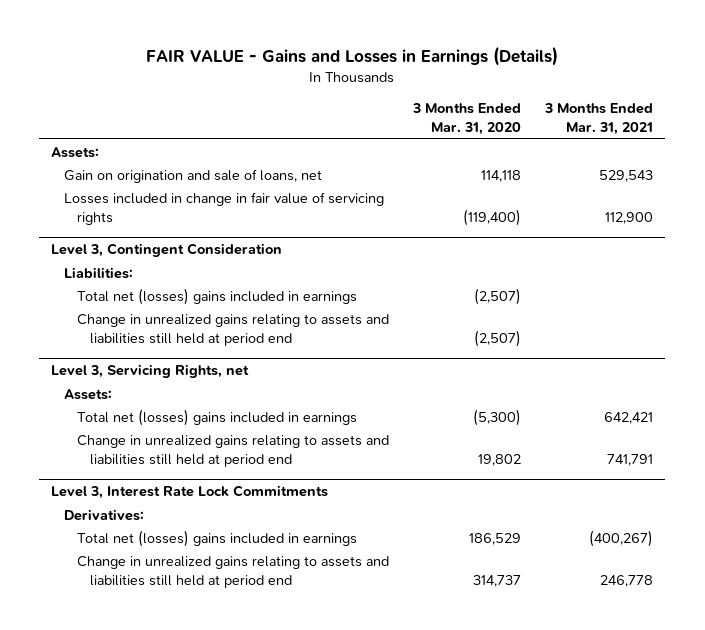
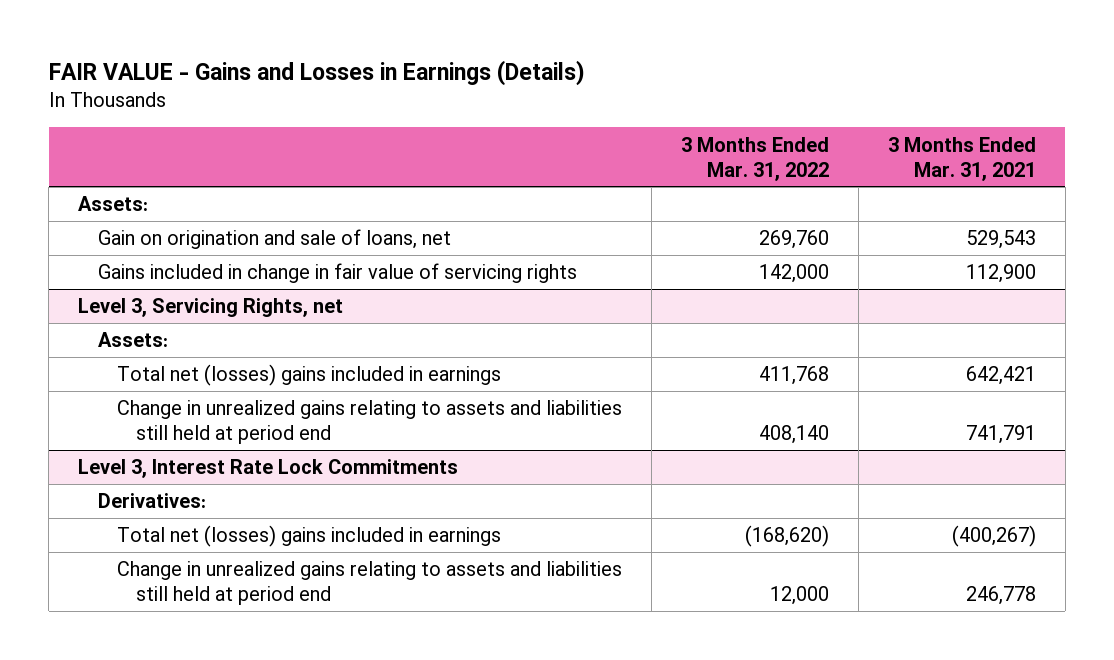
[412,103,522,136] 3 Months Ended Mar. 31, 2020 -> none
none -> [680,136,829,181] 3 Months Ended Mar. 31, 2022
[51,243,283,258] Level 3, Contingent Consideration -> none
[64,266,134,279] Liabilities: -> none
[76,287,357,305] Total net (losses) gains included in earnings -> none
[76,313,389,346] Change in unrealized gains relating to assets and liabilities still held at period end -> none
[64,191,385,225] Losses included in change in fair value of servicing rights -> [97,263,577,284] Gains included in change in fair value of servicing rights

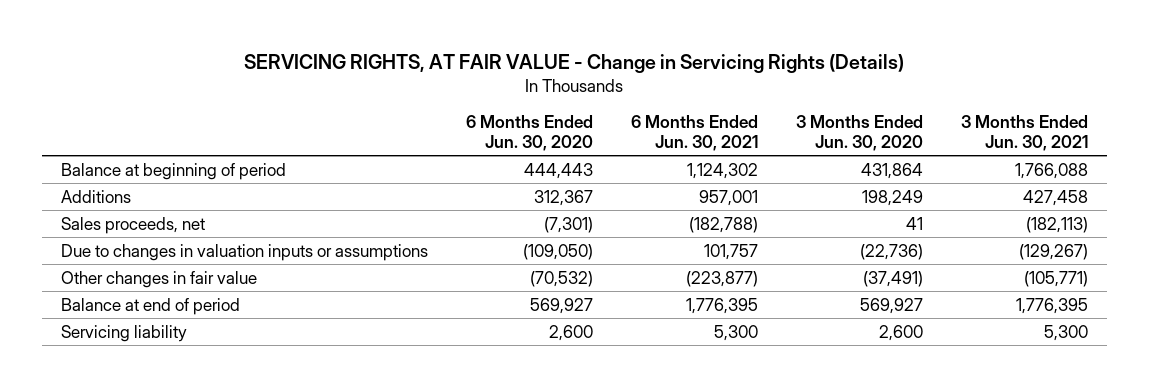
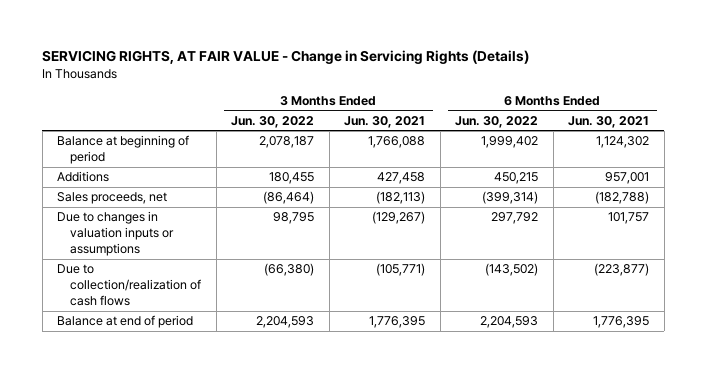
[466,115,594,152] 6 Months Ended Jun. 30, 2020 -> none
[795,115,923,152] 3 Months Ended Jun. 30, 2020 -> none
none -> [231,115,315,128] Jun. 30, 2022
none -> [455,115,539,128] Jun. 30, 2022
[61,270,258,288] Other changes in fair value -> [57,264,202,306] Due to collection/realization of cash flows
[61,324,188,342] Servicing liability -> none

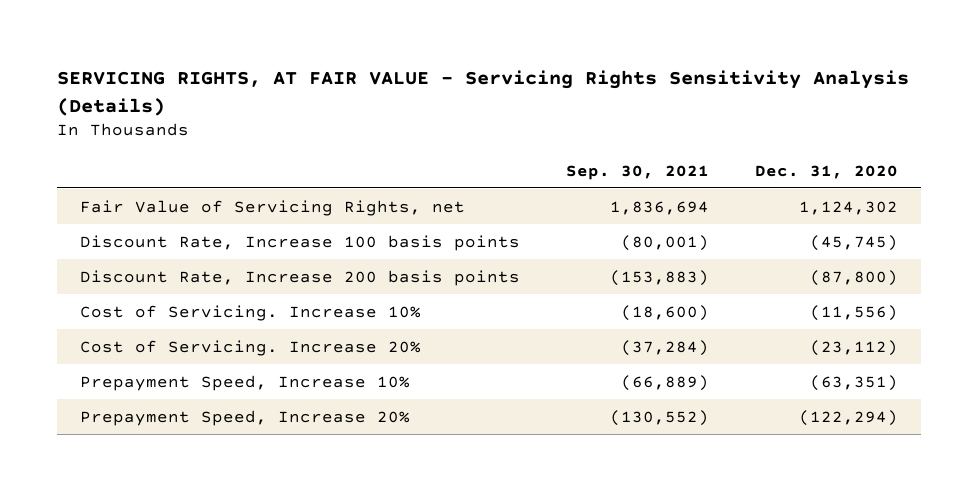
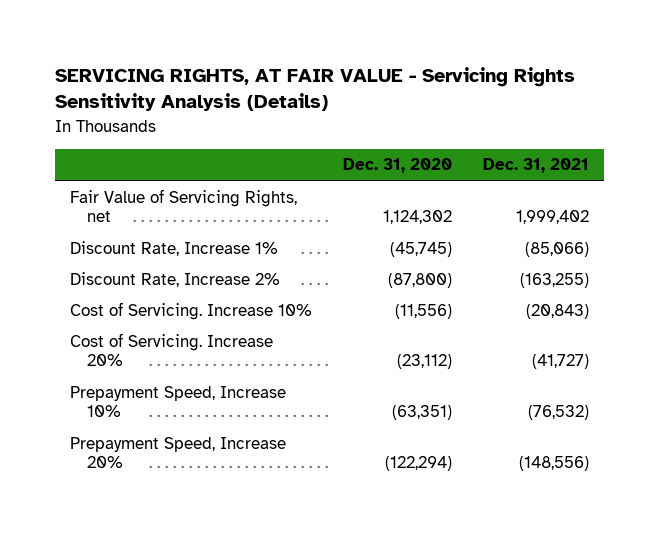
[565,164,709,180] Sep. 30, 2021 -> none
none -> [482,158,589,174] Dec. 31, 2021
[79,234,520,251] Discount Rate, Increase 100 basis points -> [70,240,279,256] Discount Rate, Increase 1%
[79,269,520,286] Discount Rate, Increase 200 basis points -> [70,271,281,287] Discount Rate, Increase 2%

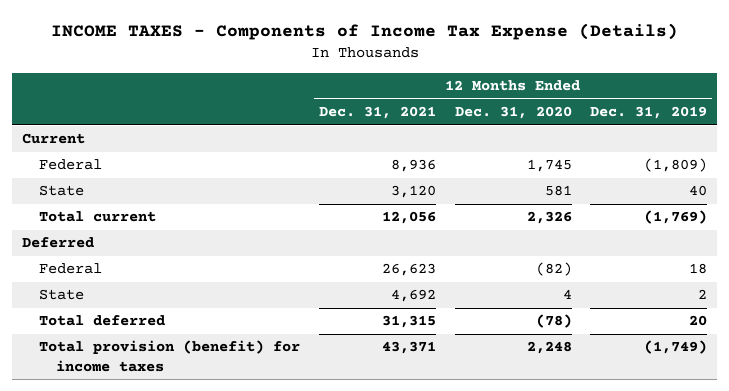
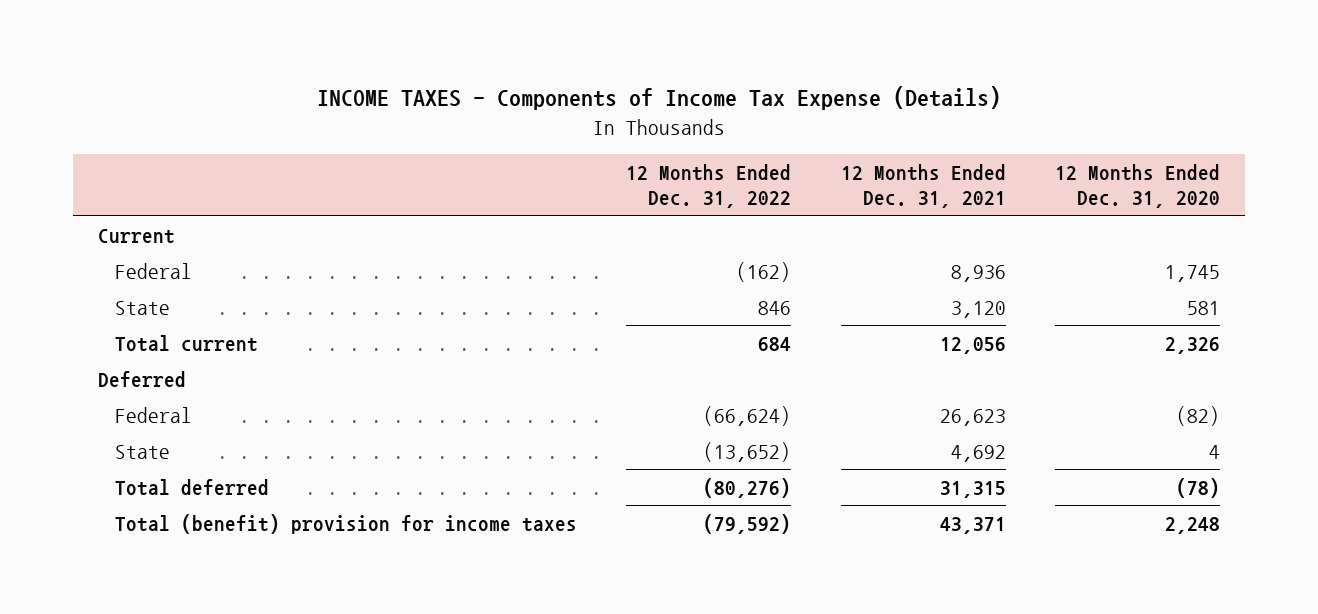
[590,106,708,120] Dec. 31, 2019 -> none
none -> [626,164,792,209] 12 Months Ended Dec. 31, 2022
[38,340,300,373] Total provision (benefit) for income taxes -> [114,513,577,534] Total (benefit) provision for income taxes

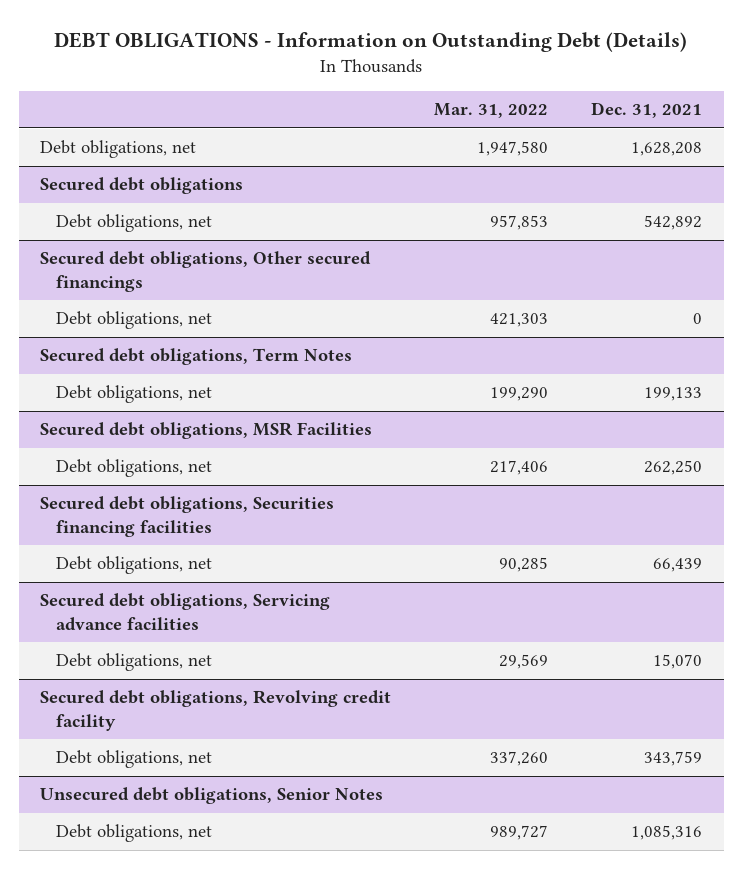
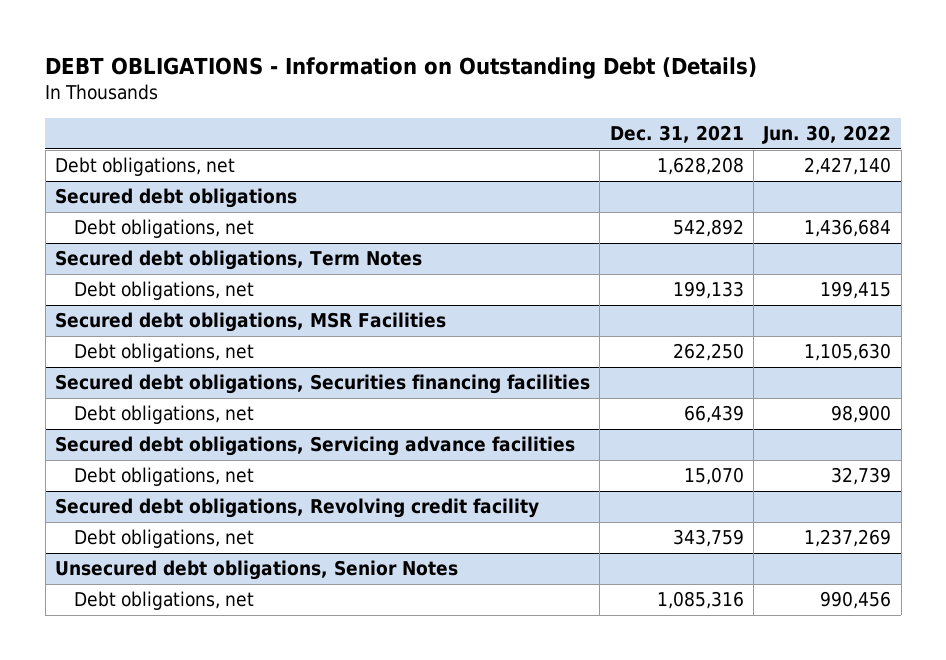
[434,103,549,119] Mar. 31, 2022 -> none
none -> [762,125,892,145] Jun. 30, 2022
[40,251,372,292] Secured debt obligations, Other secured financings -> none
[55,311,212,330] Debt obligations, net -> none

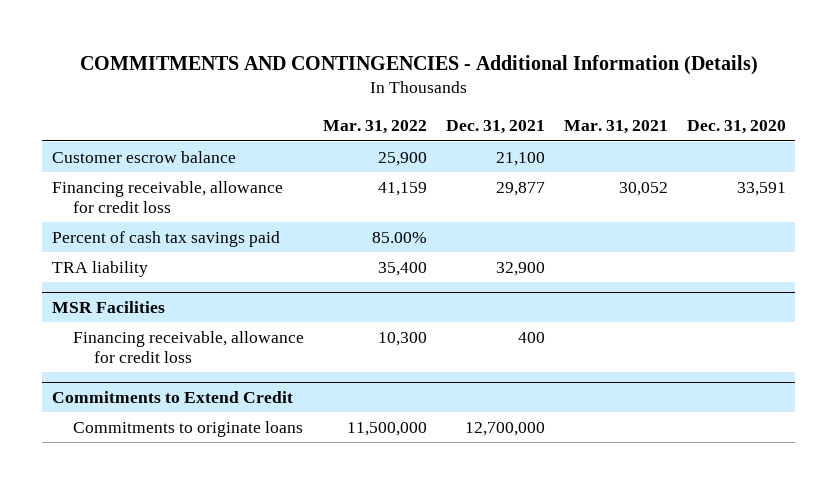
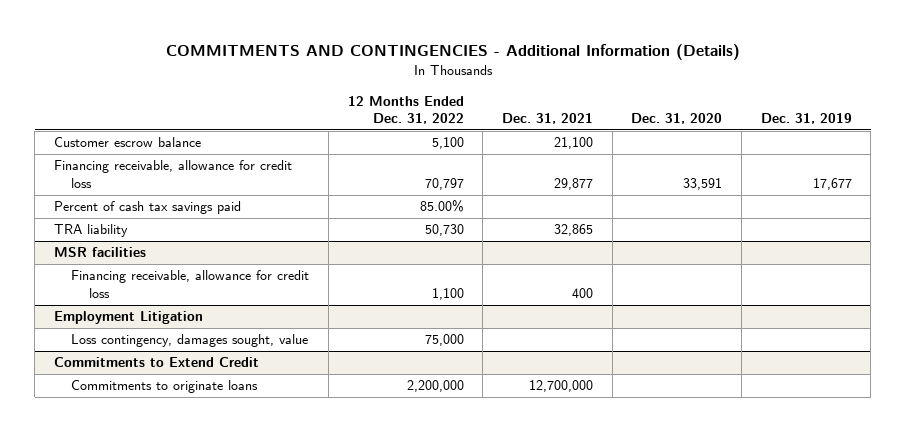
[322,120,427,135] Mar. 31, 2022 -> none
[563,120,668,135] Mar. 31, 2021 -> none
none -> [347,95,464,125] 12 Months Ended Dec. 31, 2022
none -> [760,113,852,125] Dec. 31, 2019
[495,261,545,276] 32,900 -> [553,224,593,237] 32,865
[51,300,165,313] MSR Facilities -> [54,247,147,258] MSR facilities
none -> [54,311,204,325] Employment Litigation
none -> [71,334,309,348] Loss contingency, damages sought, value

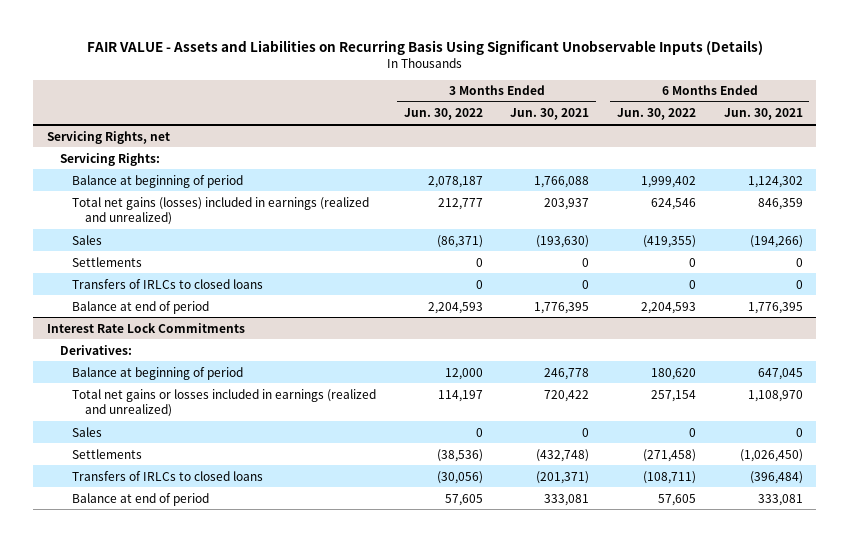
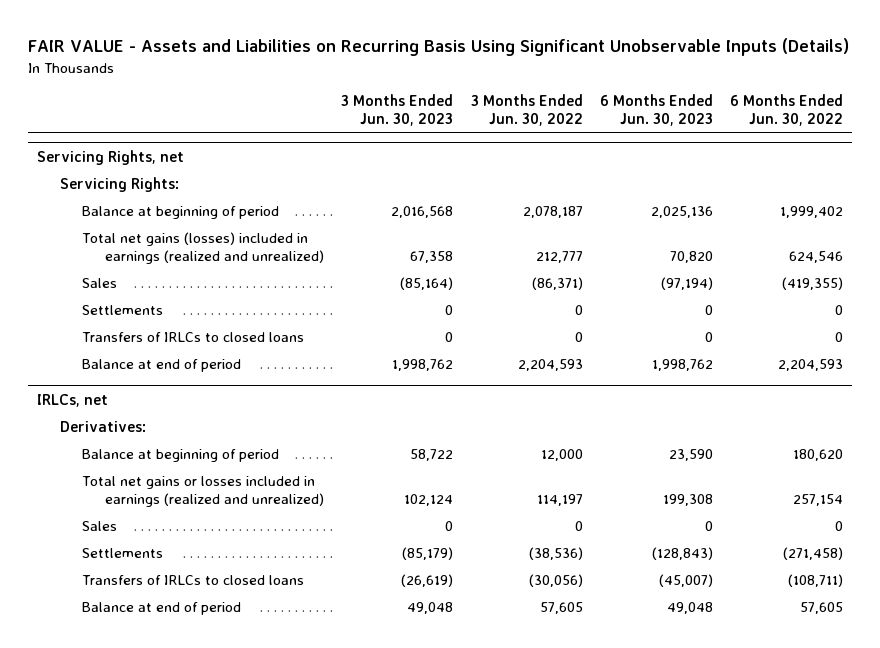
[510,108,590,121] Jun. 30, 2021 -> none
[723,108,803,121] Jun. 30, 2021 -> none
none -> [341,94,454,127] 3 Months Ended Jun. 30, 2023
none -> [600,94,714,127] 6 Months Ended Jun. 30, 2023
[46,322,245,333] Interest Rate Lock Commitments -> [37,393,109,407] IRLCs, net

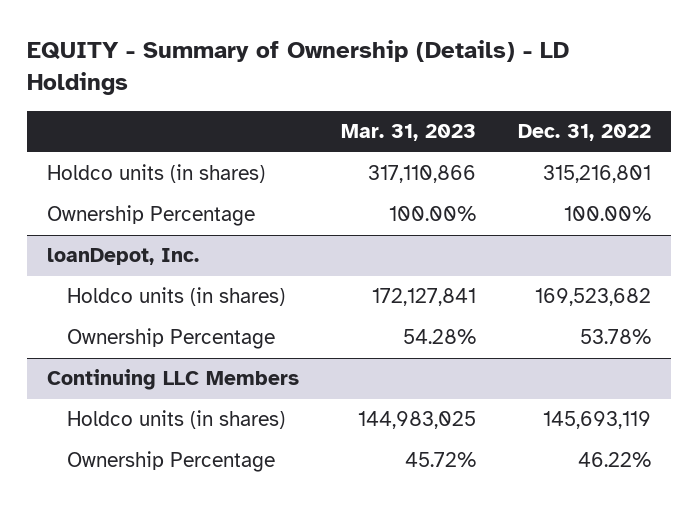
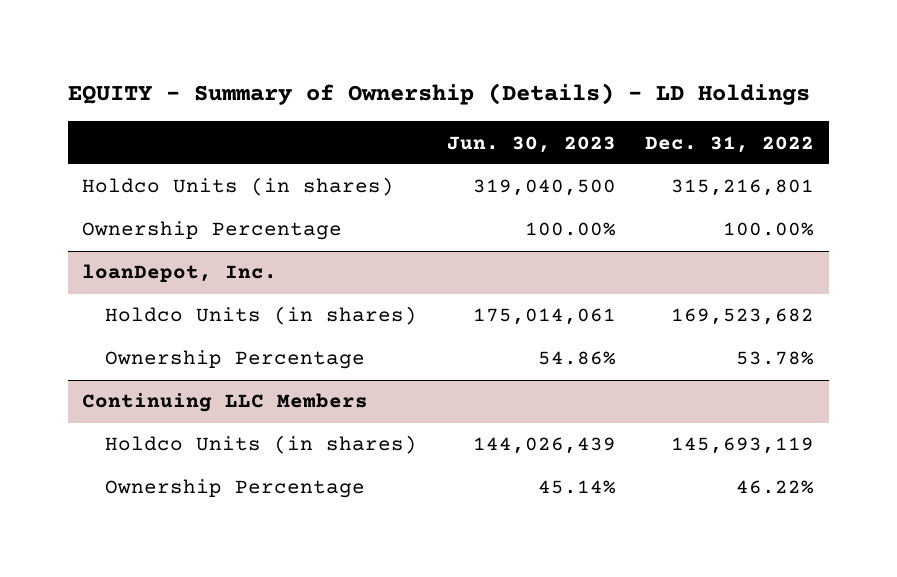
[340,124,476,142] Mar. 31, 2023 -> none
none -> [446,135,616,153] Jun. 30, 2023
[47,164,266,184] Holdco units (in shares) -> [82,177,395,197] Holdco Units (in shares)
[67,287,286,307] Holdco units (in shares) -> [104,306,417,326] Holdco Units (in shares)
[67,410,286,430] Holdco units (in shares) -> [104,435,417,455] Holdco Units (in shares)

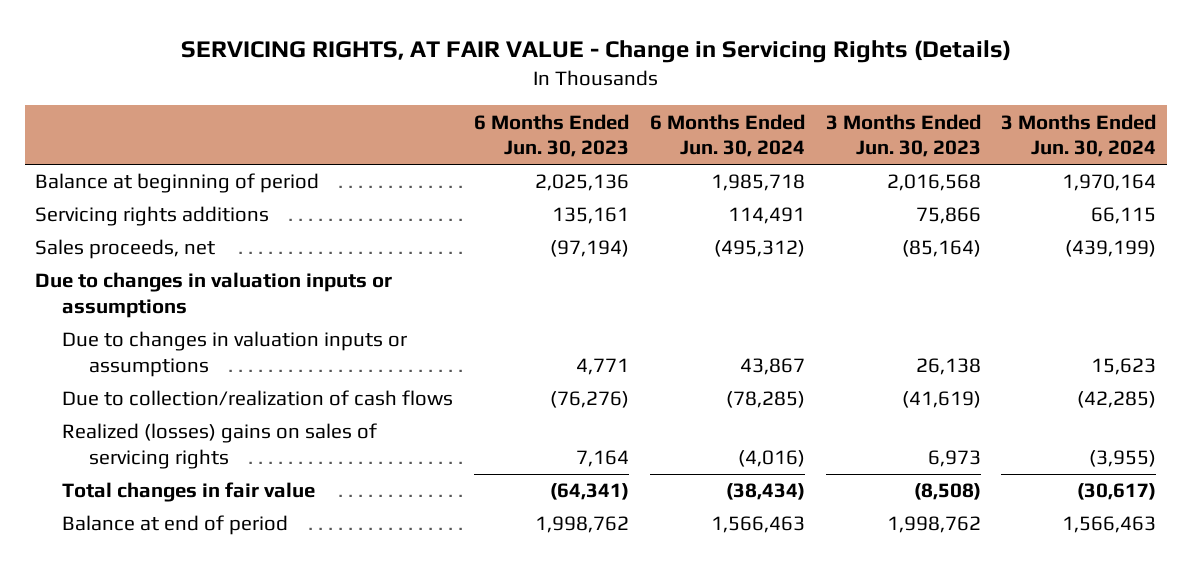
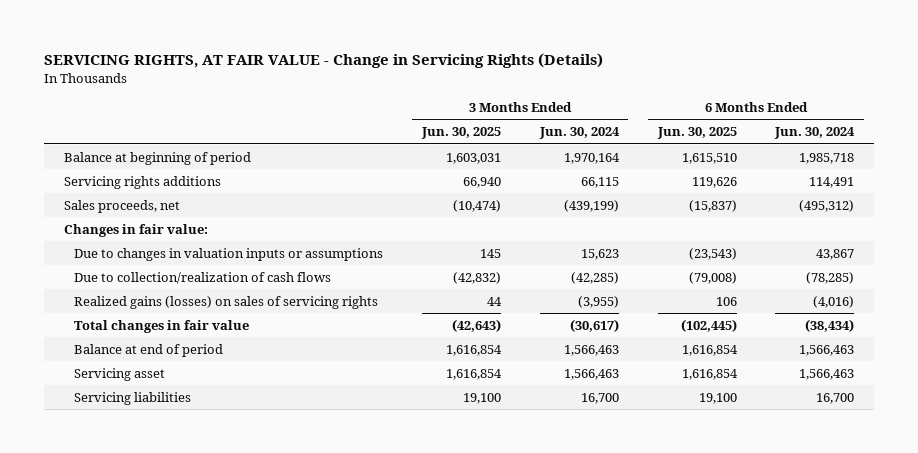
[473,113,629,158] 6 Months Ended Jun. 30, 2023 -> none
[825,113,981,158] 3 Months Ended Jun. 30, 2023 -> none
none -> [420,127,501,140] Jun. 30, 2025
none -> [656,127,737,140] Jun. 30, 2025
[35,272,393,318] Due to changes in valuation inputs or assumptions -> [63,223,208,237] Changes in fair value:
[62,423,378,469] Realized (losses) gains on sales of servicing rights -> [74,295,379,309] Realized gains (losses) on sales of servicing rights
none -> [74,367,166,381] Servicing asset
none -> [74,391,192,405] Servicing liabilities

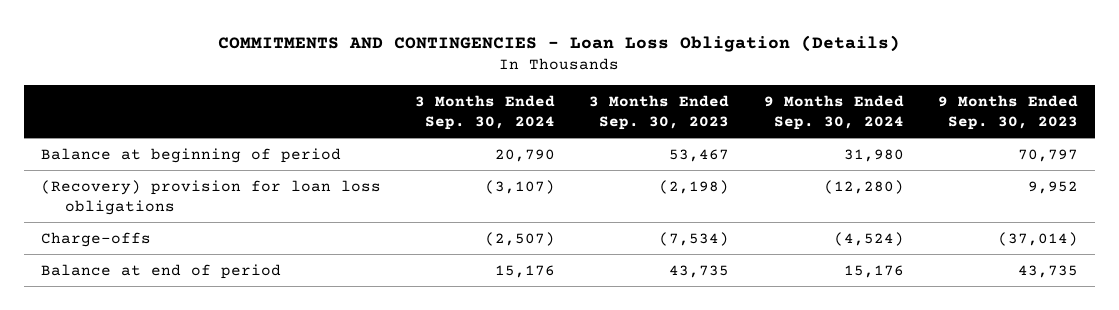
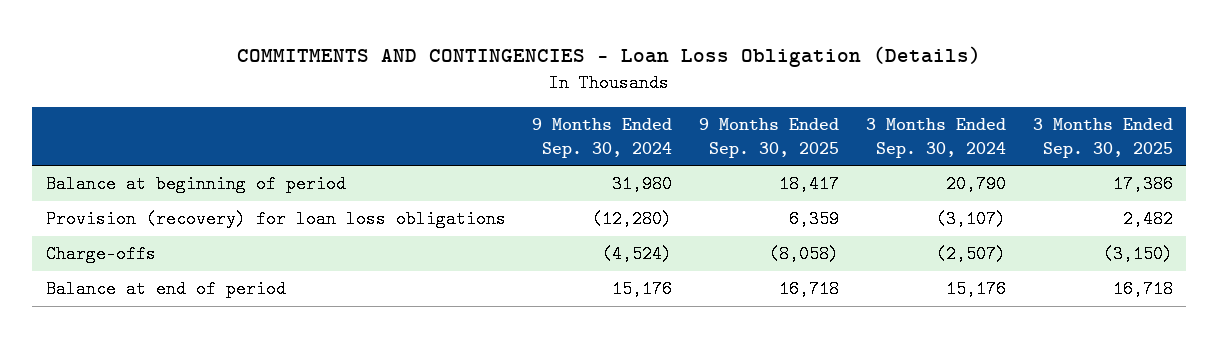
[589,94,730,131] 3 Months Ended Sep. 30, 2023 -> none
[937,94,1078,131] 9 Months Ended Sep. 30, 2023 -> none
none -> [699,117,840,158] 9 Months Ended Sep. 30, 2025
none -> [1032,117,1173,158] 3 Months Ended Sep. 30, 2025
[40,179,381,215] (Recovery) provision for loan loss obligations -> [45,210,506,229] Provision (recovery) for loan loss obligations

